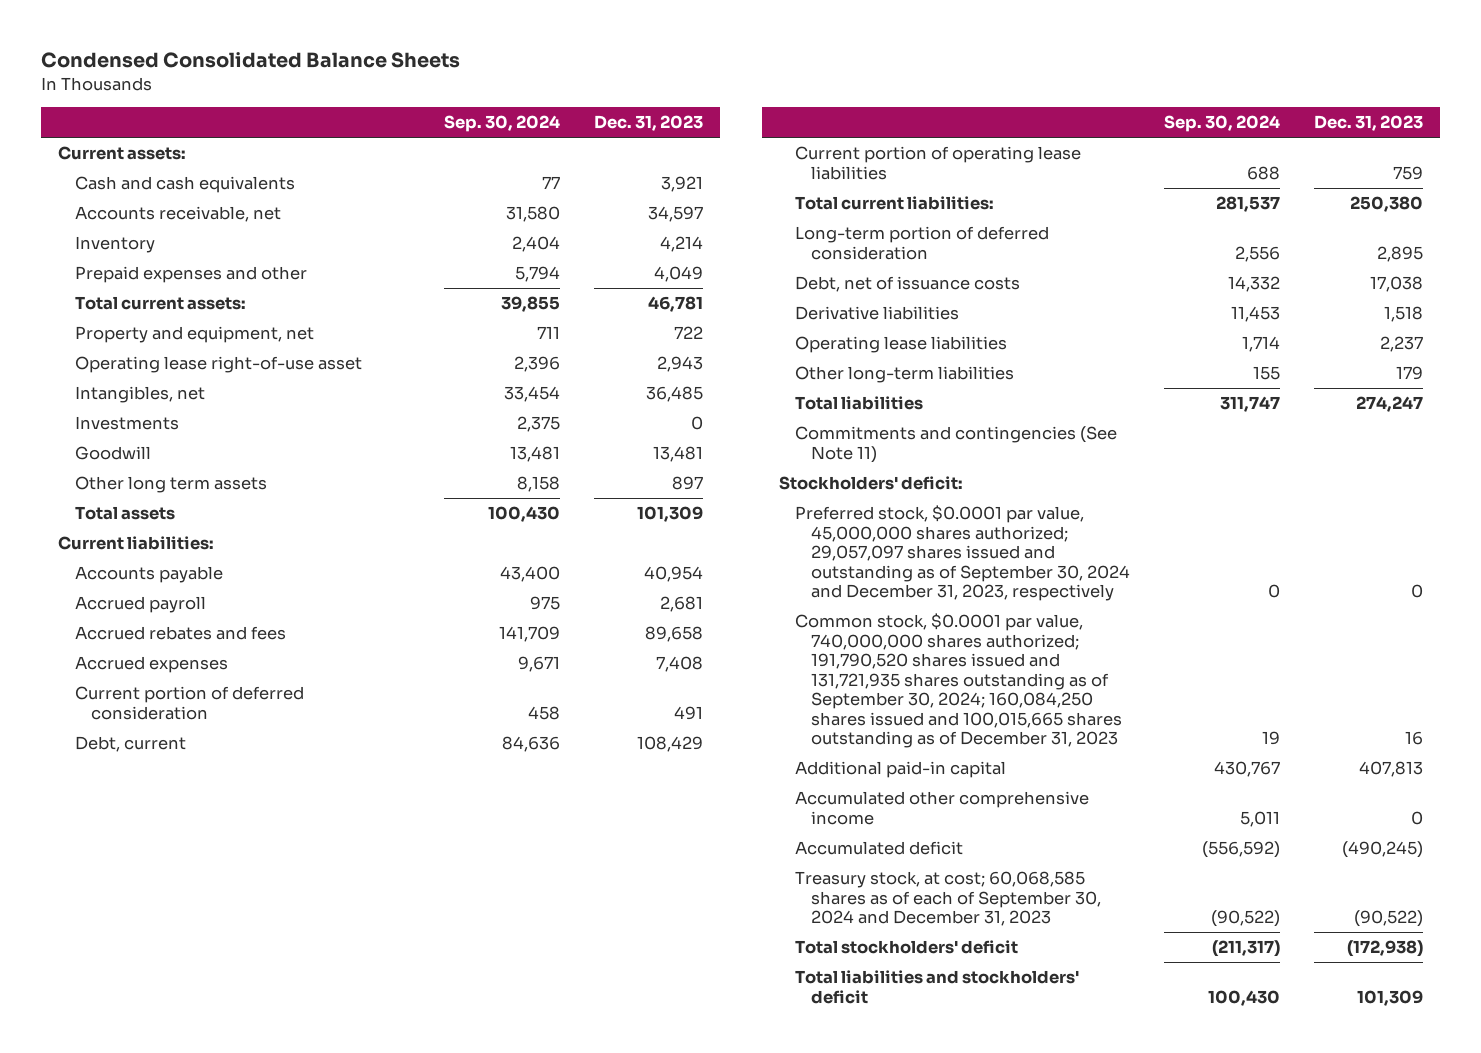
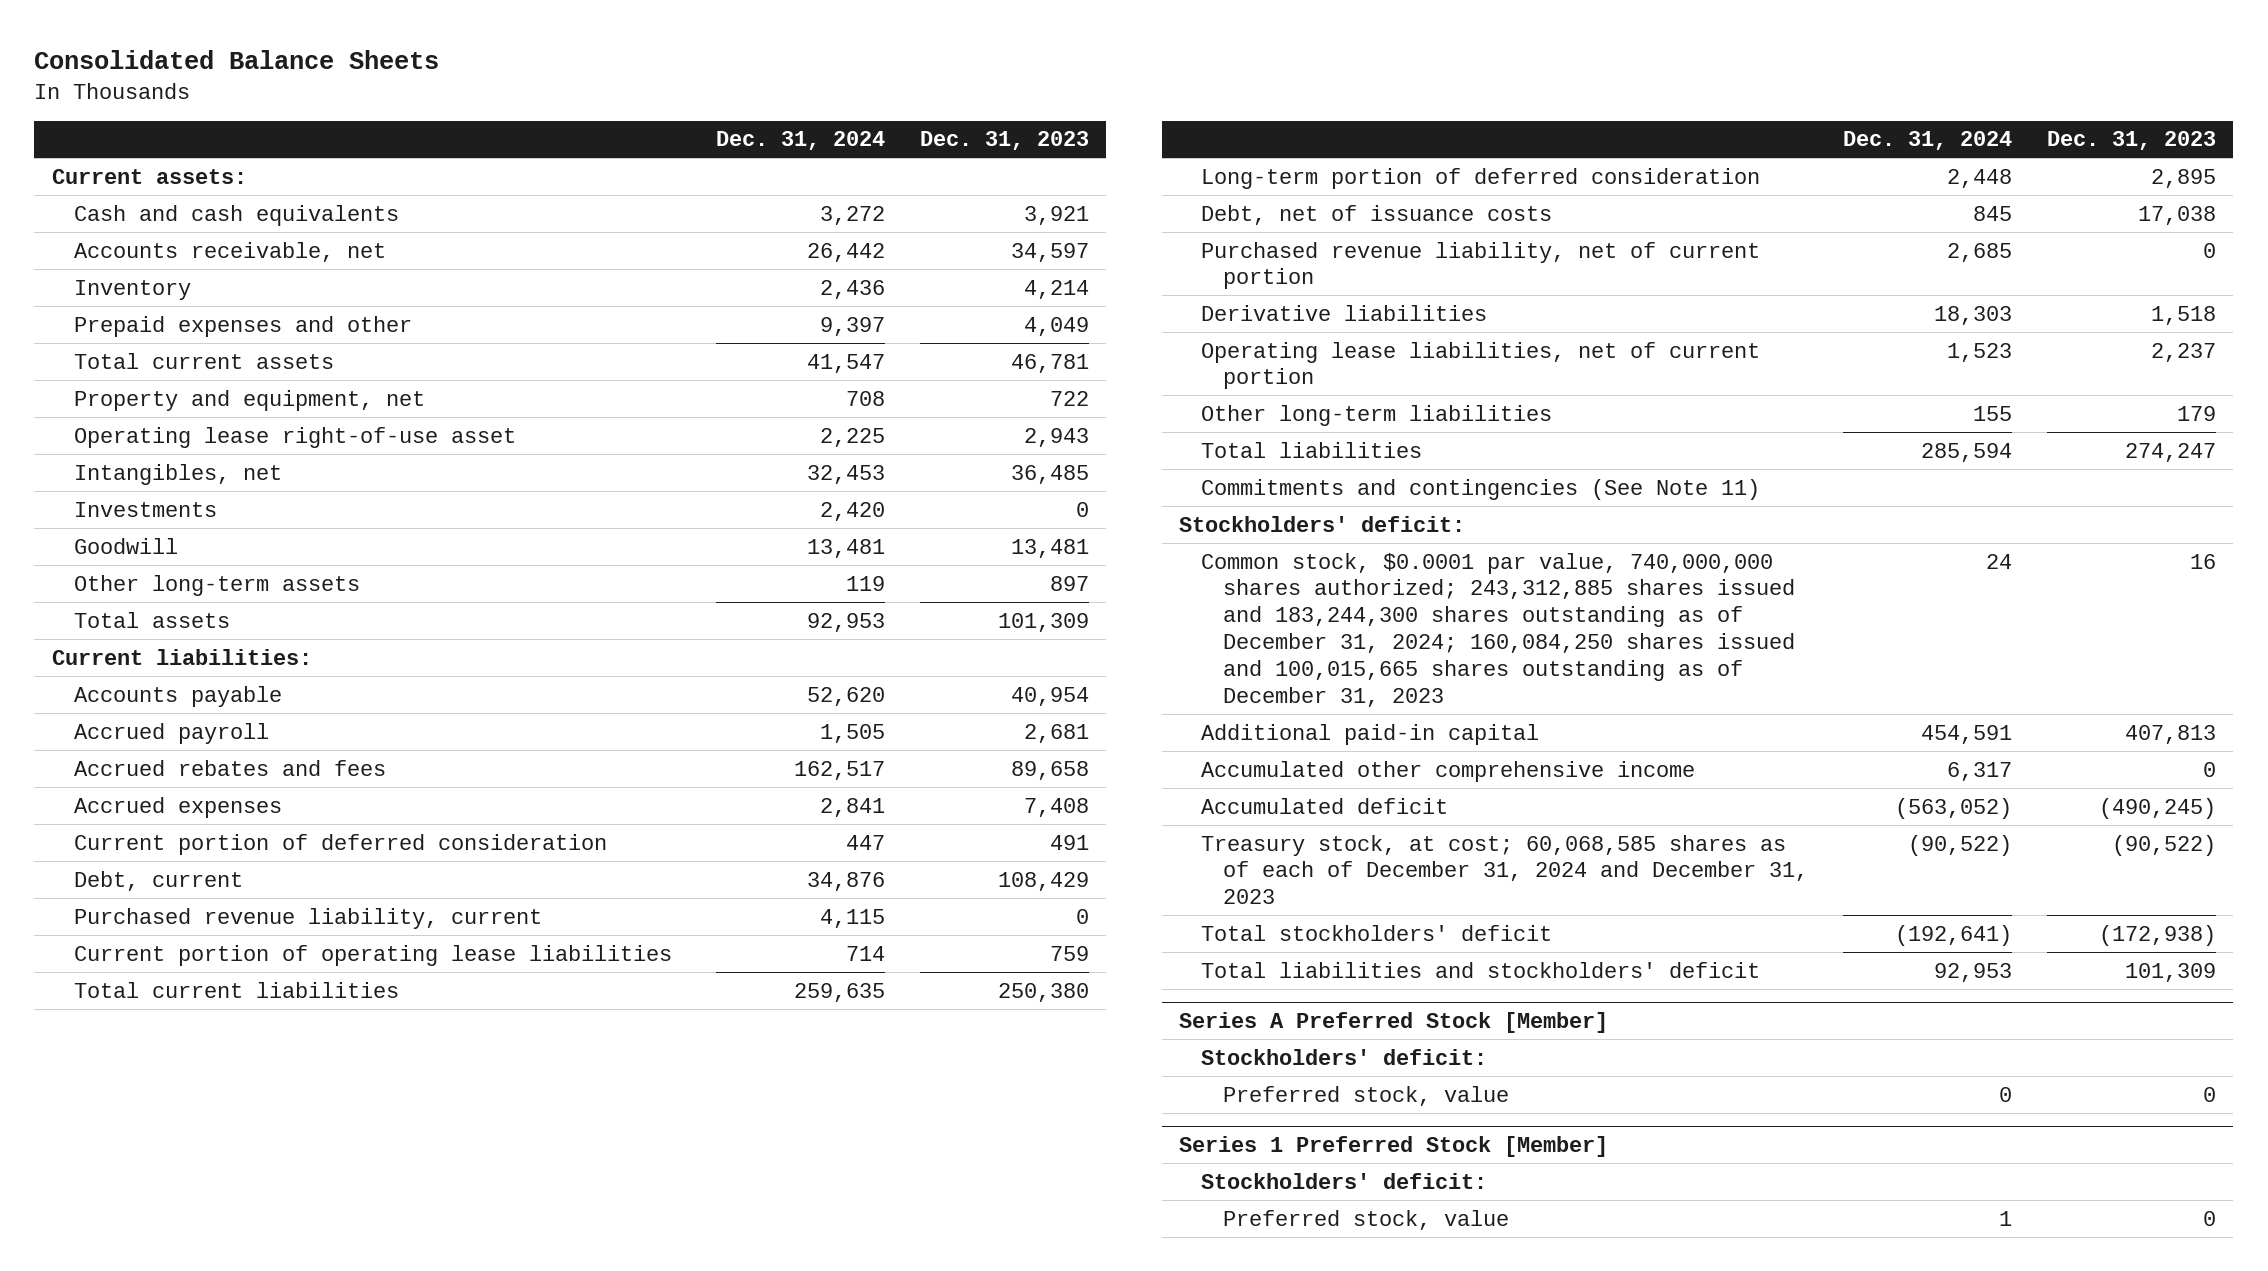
[41,52,461,69] Condensed Consolidated Balance Sheets -> [34,49,440,69] Consolidated Balance Sheets
[443,115,560,133] Sep. 30, 2024 -> none
none -> [716,131,886,151] Dec. 31, 2024
[74,296,246,311] Total current assets: -> [74,352,335,369] Total current assets
[74,476,267,494] Other long term assets -> [74,574,361,596] Other long-term assets
none -> [74,907,543,929] Purchased revenue liability, current
[794,196,994,211] Total current liabilities: -> [74,981,400,998] Total current liabilities
none -> [1201,241,1761,290] Purchased revenue liability, net of current portion
[794,336,1007,354] Operating lease liabilities -> [1201,341,1761,390] Operating lease liabilities, net of current portion
[794,505,1130,602] Preferred stock, $0.0001 par value, 45,000,000 shares authorized; 29,057,097 shares issued and outstanding as of September 30, 2024 and December 31, 2023, respectively -> none
[794,613,1122,749] Common stock, $0.0001 par value, 740,000,000 shares authorized; 191,790,520 shares issued and 131,721,935 shares outstanding as of September 30, 2024; 160,084,250 shares issued and 100,015,665 shares outstanding as of December 31, 2023 -> [1201,552,1796,707] Common stock, $0.0001 par value, 740,000,000 shares authorized; 243,312,885 shares issued and 183,244,300 shares outstanding as of December 31, 2024; 160,084,250 shares issued and 100,015,665 shares outstanding as of December 31, 2023
[794,871,1101,927] Treasury stock, at cost; 60,068,585 shares as of each of September 30, 2024 and December 31, 2023 -> [1201,834,1809,905] Treasury stock, at cost; 60,068,585 shares as of each of December 31, 2024 and December 31, 2023
none -> [1178,1012,1608,1034] Series A Preferred Stock [Member]
none -> [1201,1048,1488,1065] Stockholders' deficit:
none -> [1223,1085,1510,1106] Preferred stock, value
none -> [1178,1136,1608,1158] Series 1 Preferred Stock [Member]
none -> [1201,1172,1488,1189] Stockholders' deficit:
none -> [1223,1209,1510,1230] Preferred stock, value

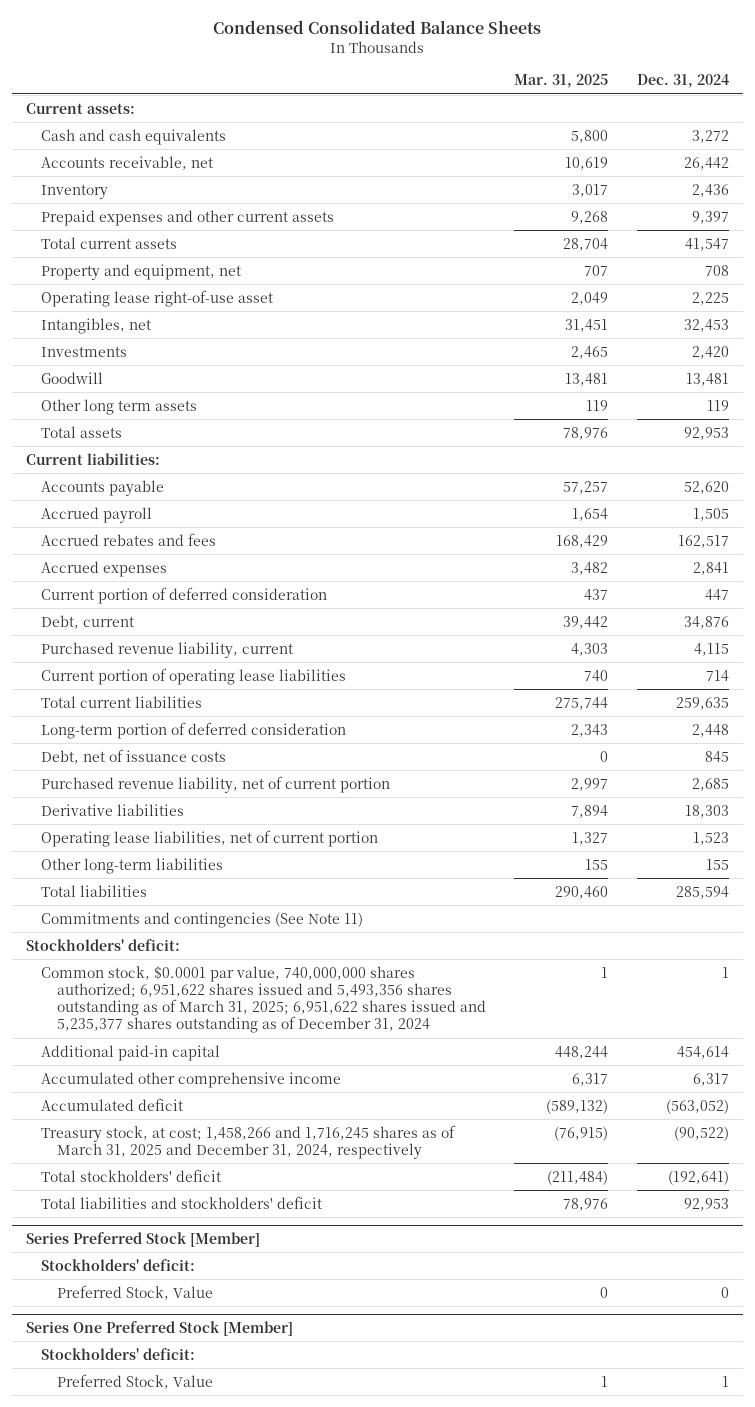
[34,49,440,69] Consolidated Balance Sheets -> [213,19,542,34] Condensed Consolidated Balance Sheets
[919,131,1089,151] Dec. 31, 2023 -> none
none -> [514,74,609,89] Mar. 31, 2025
[74,315,413,337] Prepaid expenses and other -> [41,209,335,226] Prepaid expenses and other current assets
[74,574,361,596] Other long-term assets -> [41,398,198,415] Other long term assets
[1201,552,1796,707] Common stock, $0.0001 par value, 740,000,000 shares authorized; 243,312,885 shares issued and 183,244,300 shares outstanding as of December 31, 2024; 160,084,250 shares issued and 100,015,665 shares outstanding as of December 31, 2023 -> [41,965,486,1034] Common stock, $0.0001 par value, 740,000,000 shares authorized; 6,951,622 shares issued and 5,493,356 shares outstanding as of March 31, 2025; 6,951,622 shares issued and 5,235,377 shares outstanding as of December 31, 2024
[1986,553,2013,569] 24 -> [721,966,729,978] 1
[1921,724,2013,744] 454,591 -> [676,1045,729,1059] 454,614
[1201,834,1809,905] Treasury stock, at cost; 60,068,585 shares as of each of December 31, 2024 and December 31, 2023 -> [41,1124,457,1159] Treasury stock, at cost; 1,458,266 and 1,716,245 shares as of March 31, 2025 and December 31, 2024, respectively
[1178,1012,1608,1034] Series A Preferred Stock [Member] -> [26,1232,261,1248] Series Preferred Stock [Member]
[1223,1085,1510,1106] Preferred stock, value -> [56,1284,213,1300] Preferred Stock, Value
[1178,1136,1608,1158] Series 1 Preferred Stock [Member] -> [26,1321,294,1337] Series One Preferred Stock [Member]
[1223,1209,1510,1230] Preferred stock, value -> [56,1373,213,1389] Preferred Stock, Value

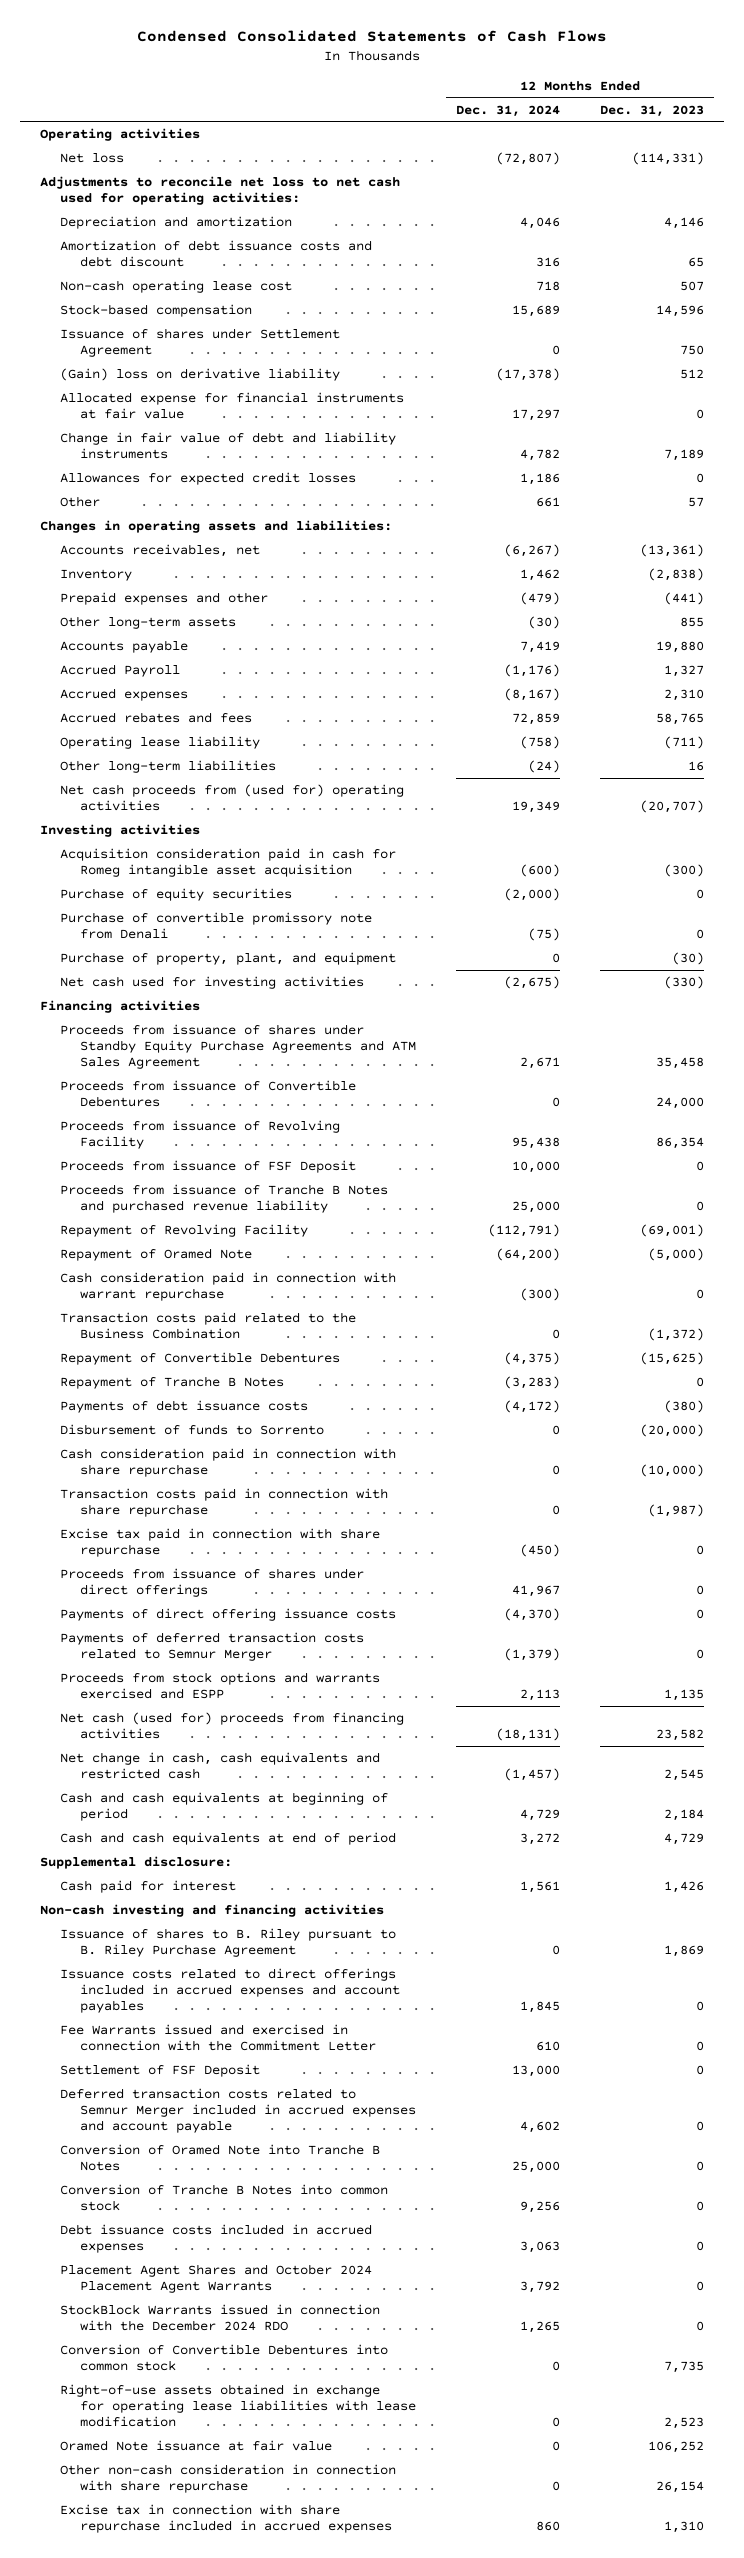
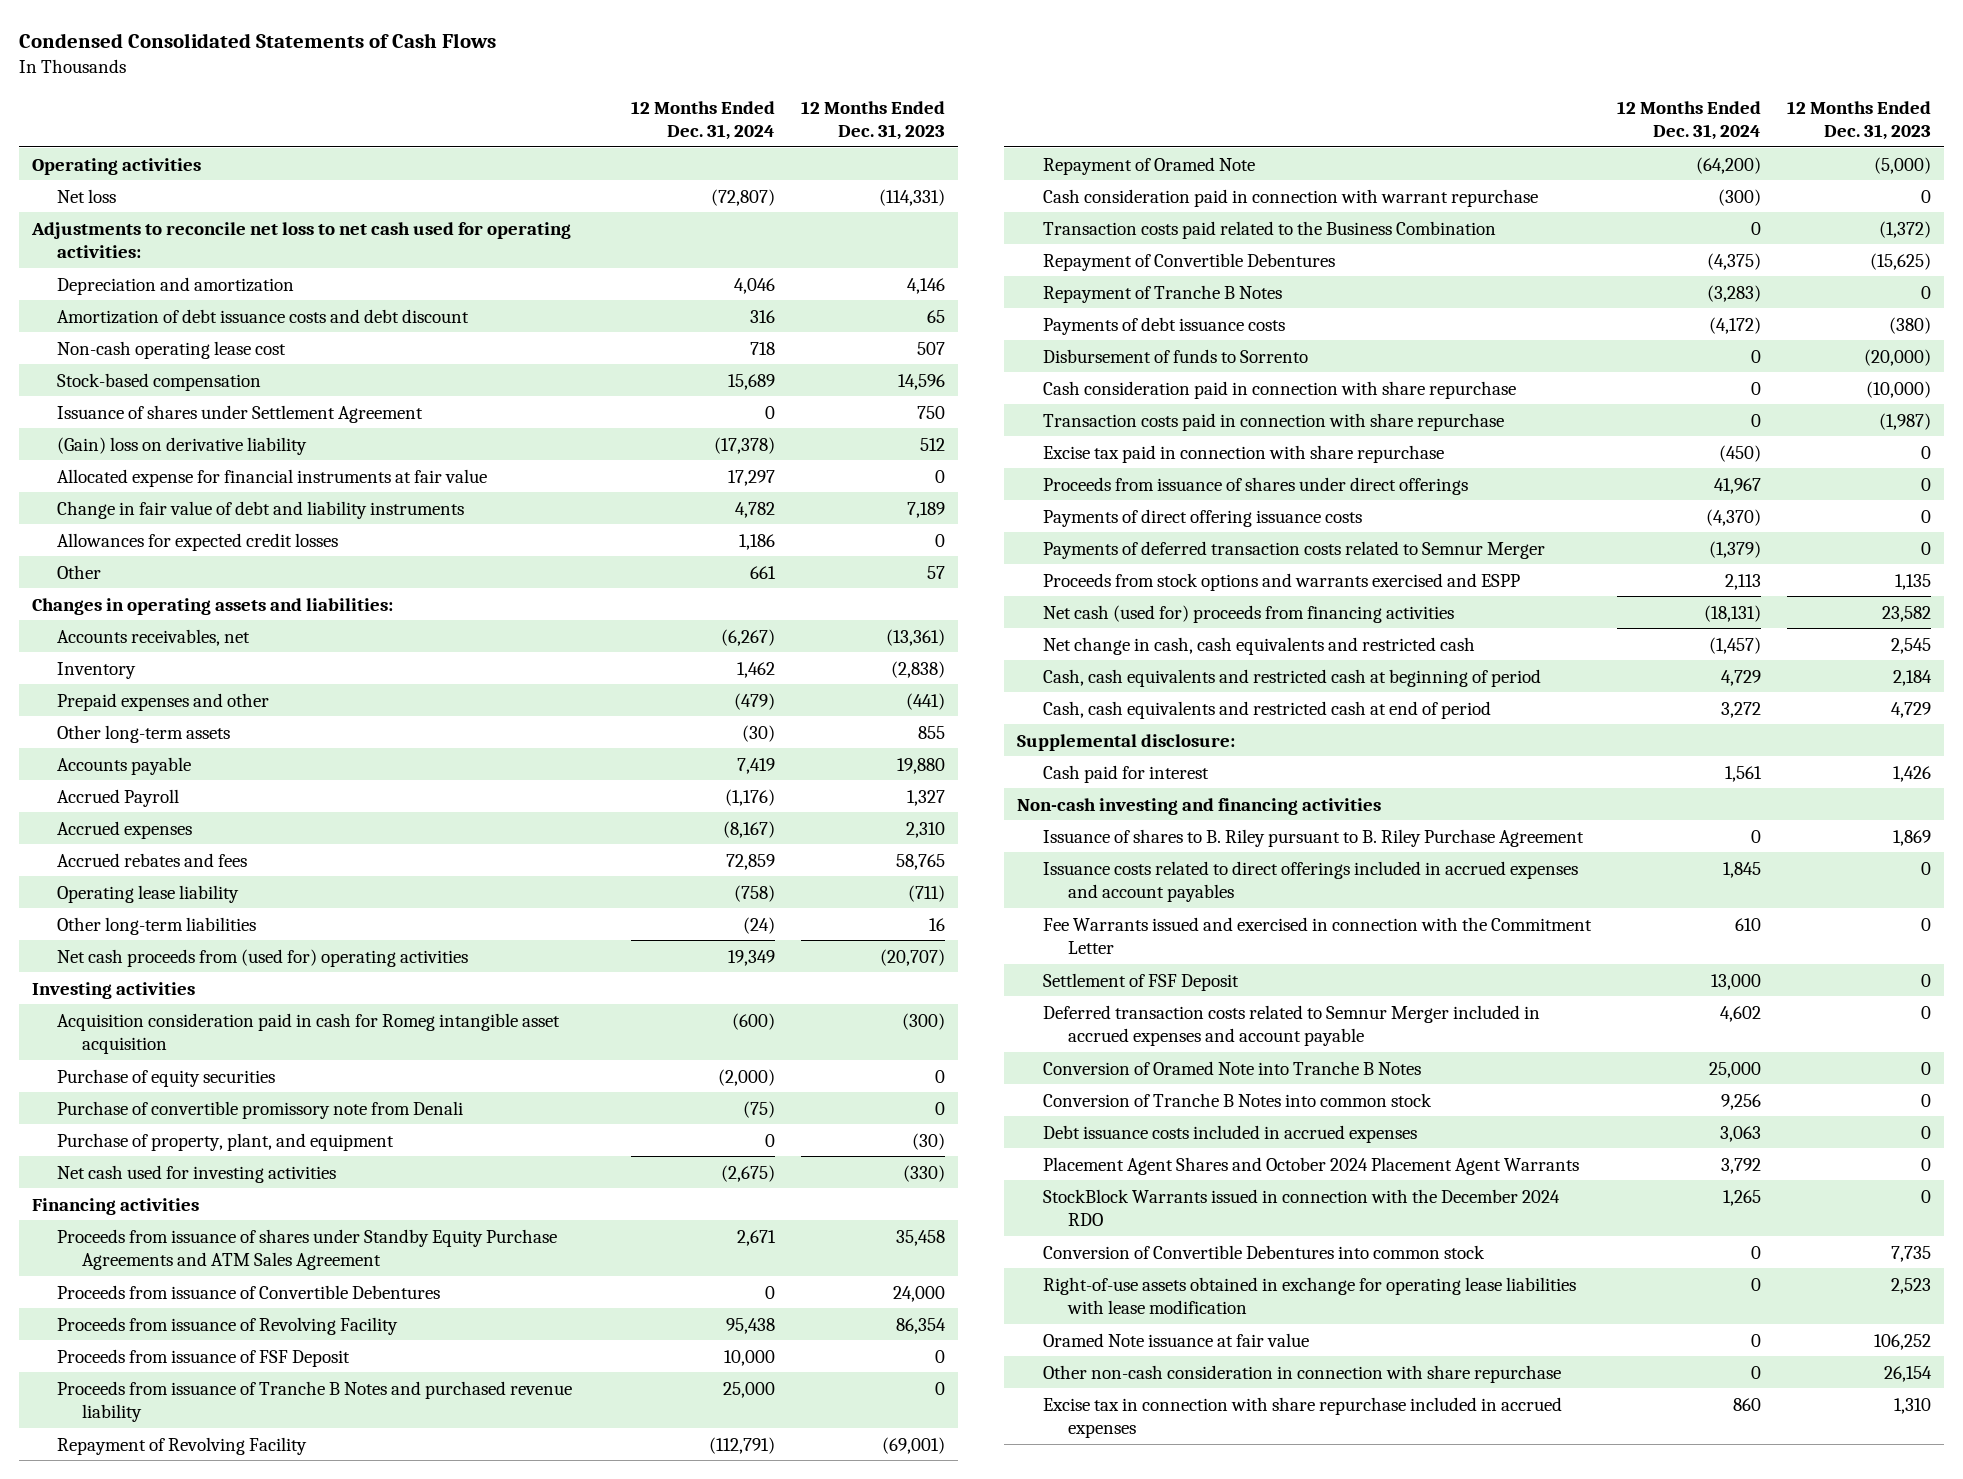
[60,1791,389,1822] Cash and cash equivalents at beginning of period -> [1042,668,1541,687] Cash, cash equivalents and restricted cash at beginning of period
[60,1831,397,1845] Cash and cash equivalents at end of period -> [1042,700,1491,719] Cash, cash equivalents and restricted cash at end of period

